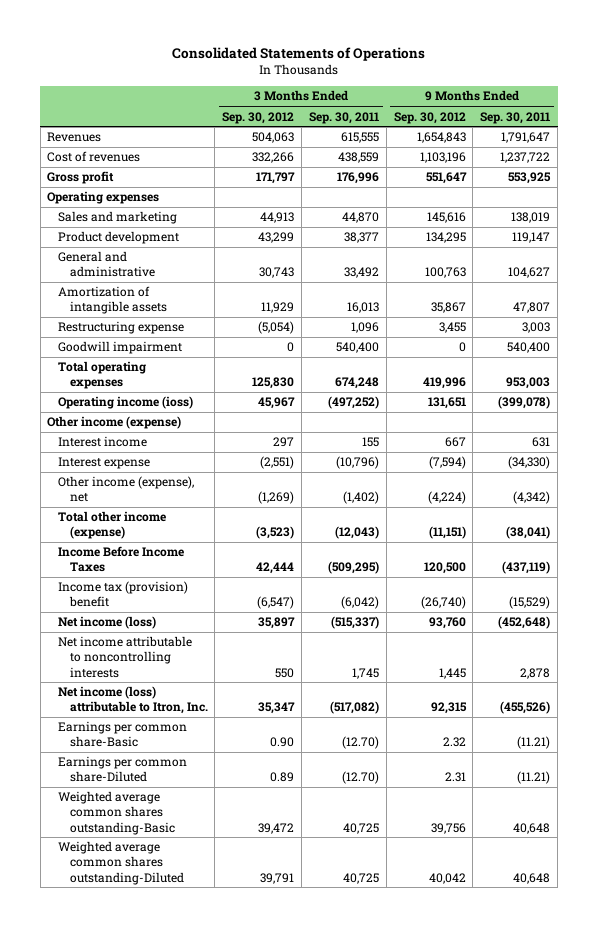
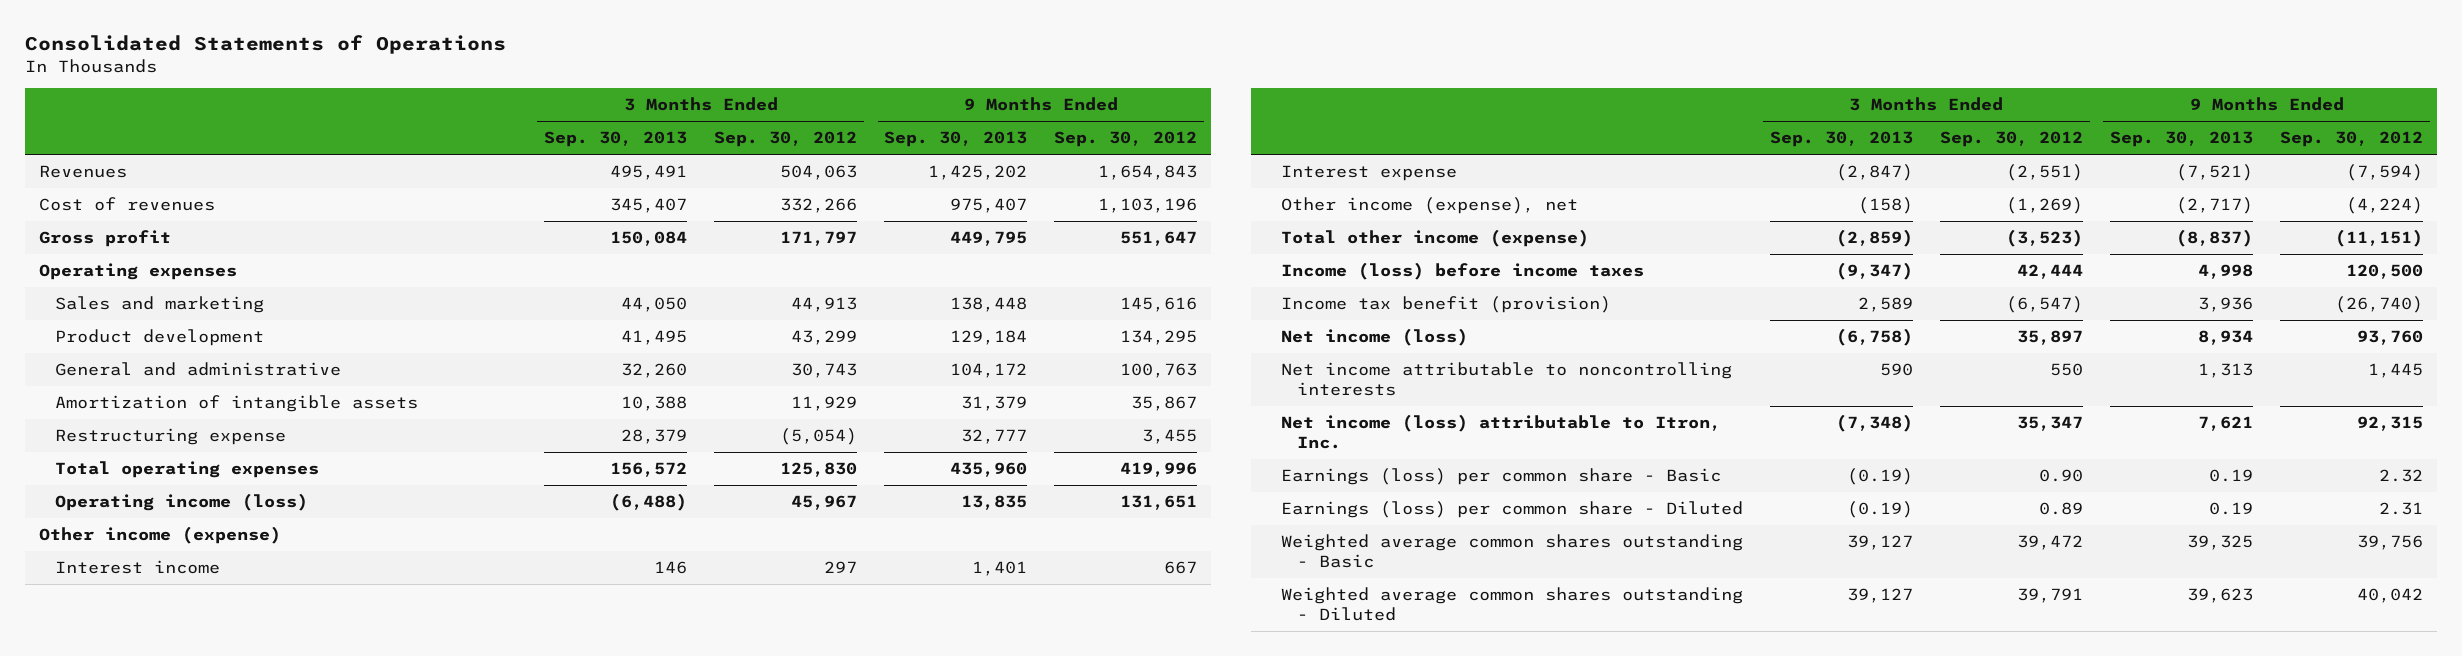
[308,111,379,124] Sep. 30, 2011 -> none
[480,111,551,124] Sep. 30, 2011 -> none
none -> [544,131,688,148] Sep. 30, 2013
none -> [884,131,1028,148] Sep. 30, 2013
[58,341,183,355] Goodwill impairment -> none
[58,396,194,410] Operating income (ioss) -> [54,493,308,512] Operating income (loss)
[58,546,185,573] Income Before Income Taxes -> [1280,262,1644,281] Income (loss) before income taxes
[58,581,189,608] Income tax (provision) benefit -> [1280,296,1611,314] Income tax benefit (provision)
[58,721,188,748] Earnings per common share-Basic -> [1280,468,1721,486] Earnings (loss) per common share - Basic
[58,756,188,783] Earnings per common share-Diluted -> [1280,501,1743,519] Earnings (loss) per common share - Diluted
[58,791,175,835] Weighted average common shares outstanding-Basic -> [1280,534,1743,569] Weighted average common shares outstanding - Basic
[58,841,184,885] Weighted average common shares outstanding-Diluted -> [1280,587,1743,622] Weighted average common shares outstanding - Diluted

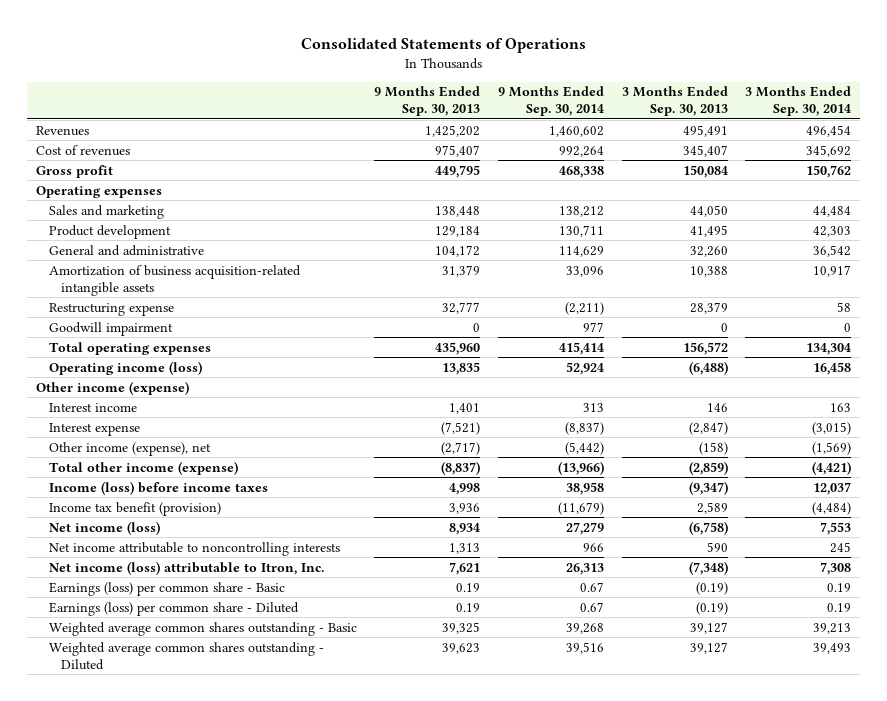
[714,131,858,148] Sep. 30, 2012 -> none
[1054,131,1198,148] Sep. 30, 2012 -> none
none -> [498,86,605,117] 9 Months Ended Sep. 30, 2014
none -> [745,86,852,117] 3 Months Ended Sep. 30, 2014
[54,395,418,413] Amortization of intangible assets -> [48,264,301,296] Amortization of business acquisition-related intangible assets
none -> [48,321,173,336] Goodwill impairment

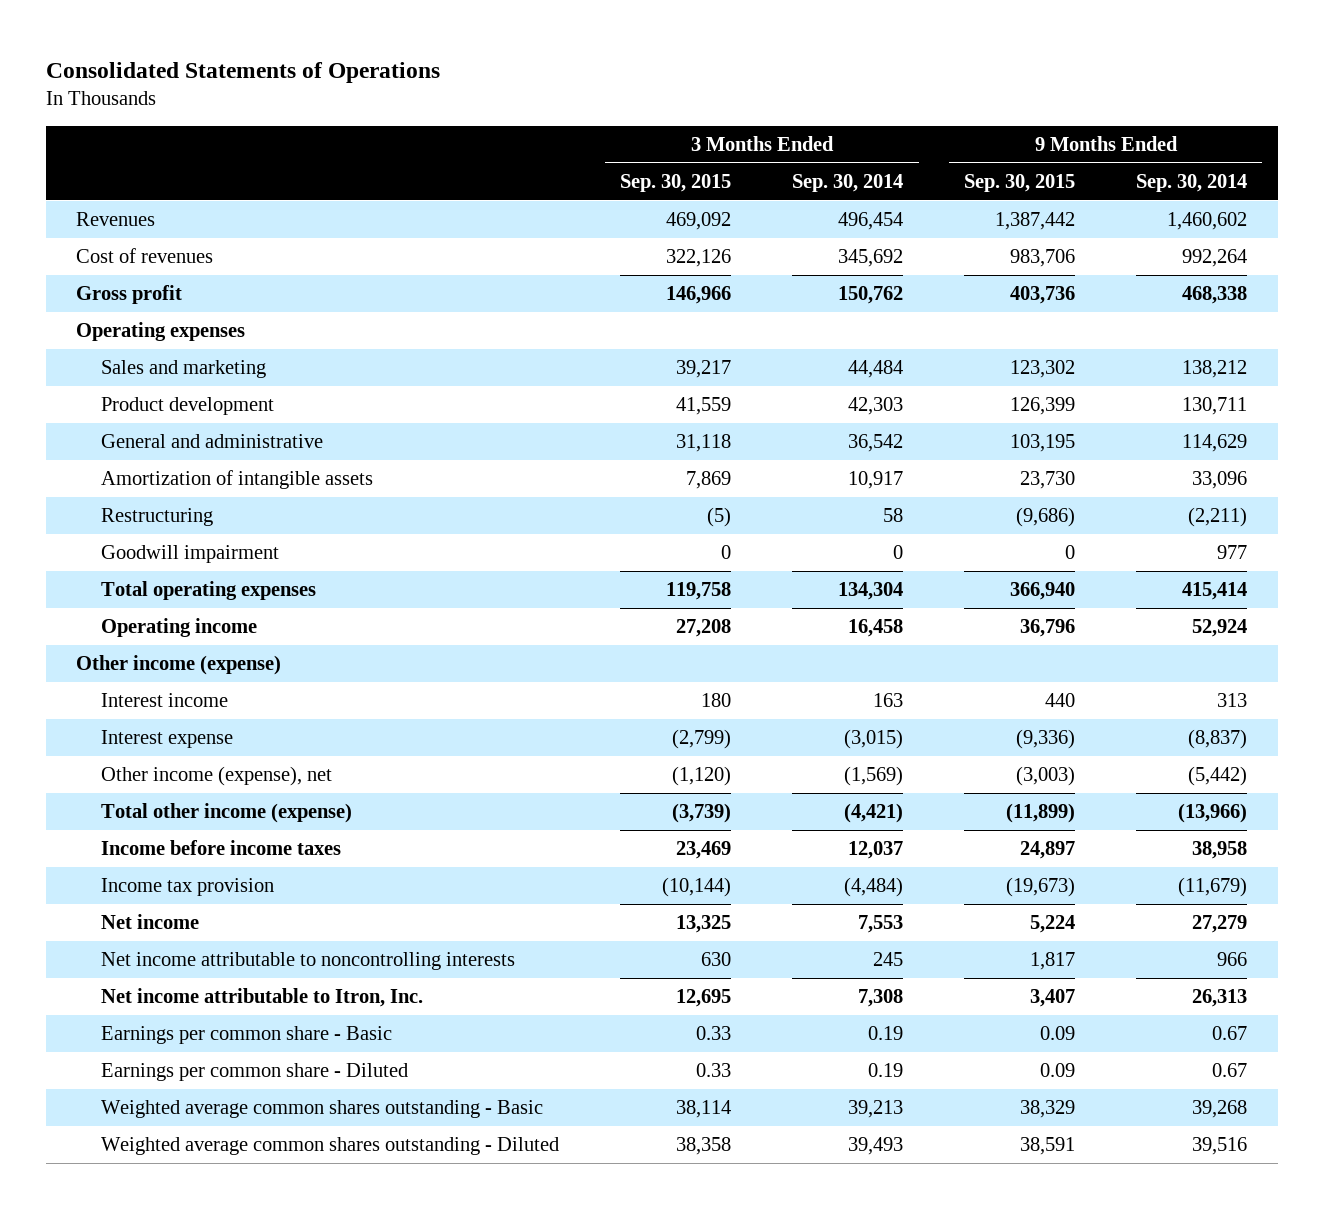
[374,86,481,117] 9 Months Ended Sep. 30, 2013 -> none
[621,86,728,117] 3 Months Ended Sep. 30, 2013 -> none
none -> [620,174,732,193] Sep. 30, 2015
none -> [964,174,1076,193] Sep. 30, 2015
[48,264,301,296] Amortization of business acquisition-related intangible assets -> [101,470,374,490] Amortization of intangible assets
[48,302,174,316] Restructuring expense -> [101,508,214,527] Restructuring
[48,360,202,375] Operating income (loss) -> [101,618,258,638] Operating income
[48,480,268,495] Income (loss) before income taxes -> [101,840,342,856] Income before income taxes
[48,501,221,516] Income tax benefit (provision) -> [101,878,275,897] Income tax provision
[48,520,160,535] Net income (loss) -> [101,914,200,930] Net income
[48,560,324,575] Net income (loss) attributable to Itron, Inc. -> [101,988,424,1008] Net income attributable to Itron, Inc.
[48,581,285,596] Earnings (loss) per common share - Basic -> [101,1026,393,1045] Earnings per common share - Basic
[48,601,299,616] Earnings (loss) per common share - Diluted -> [101,1063,409,1082] Earnings per common share - Diluted

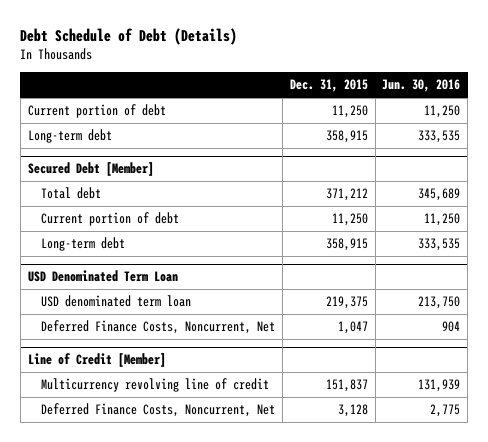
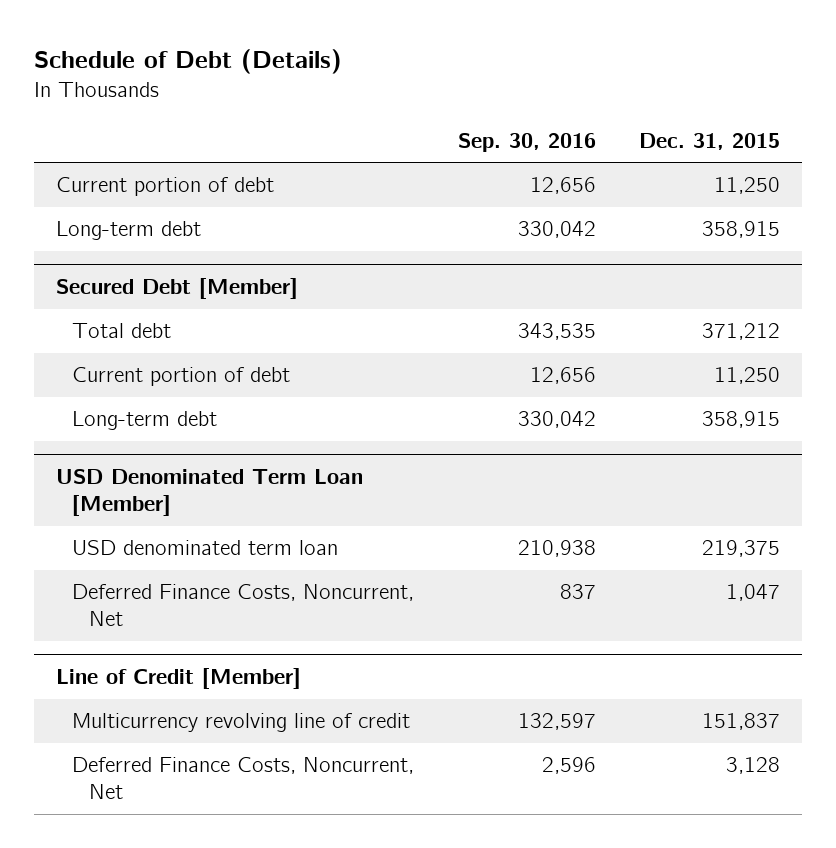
[20,28,238,46] Debt Schedule of Debt (Details) -> [34,48,343,74] Schedule of Debt (Details)
[382,79,461,93] Jun. 30, 2016 -> none
none -> [457,132,596,152] Sep. 30, 2016
[27,270,178,283] USD Denominated Term Loan -> [56,468,364,516] USD Denominated Term Loan [Member]

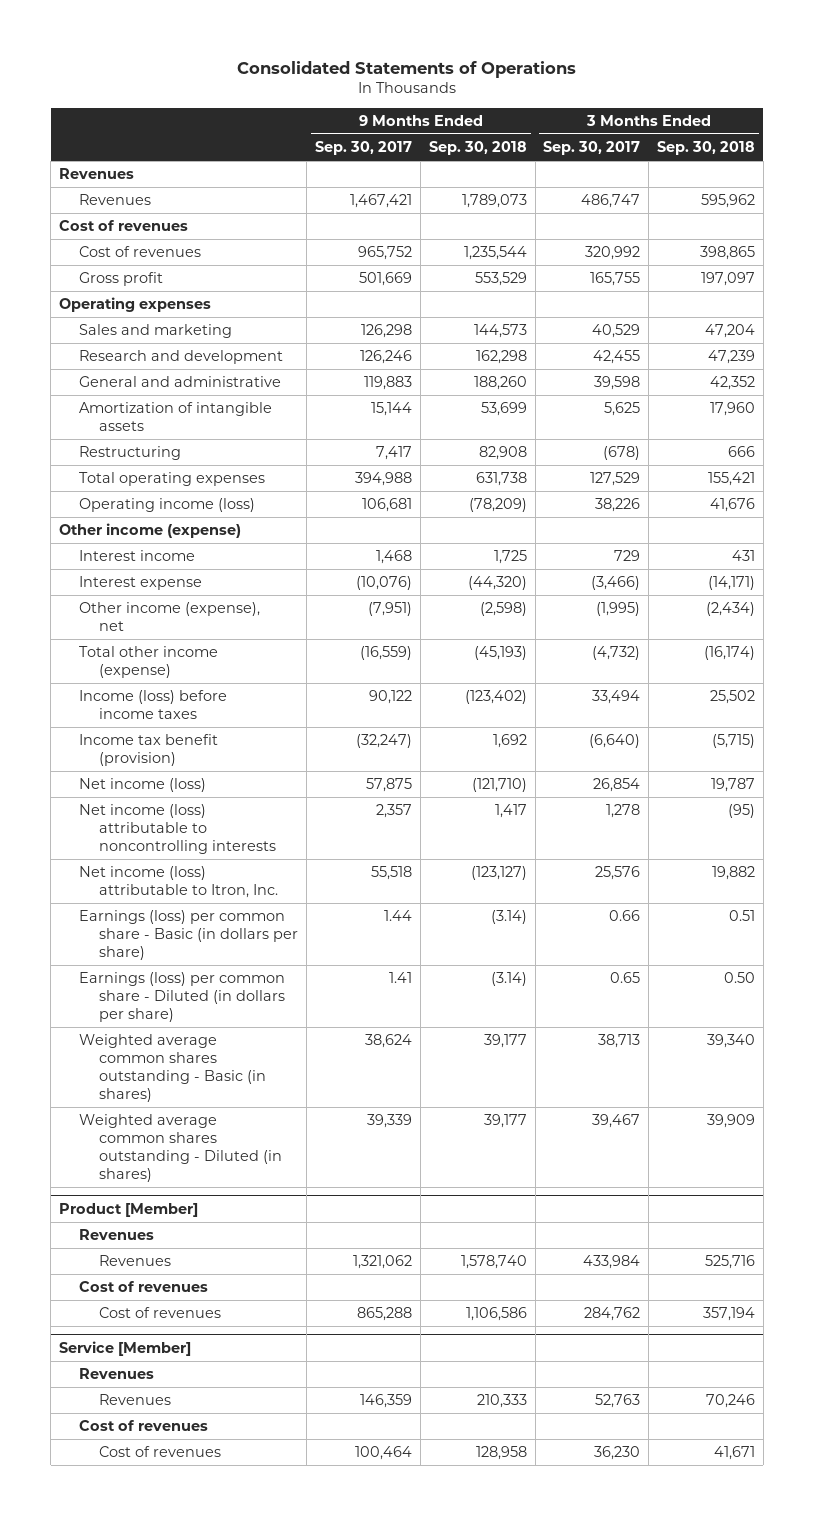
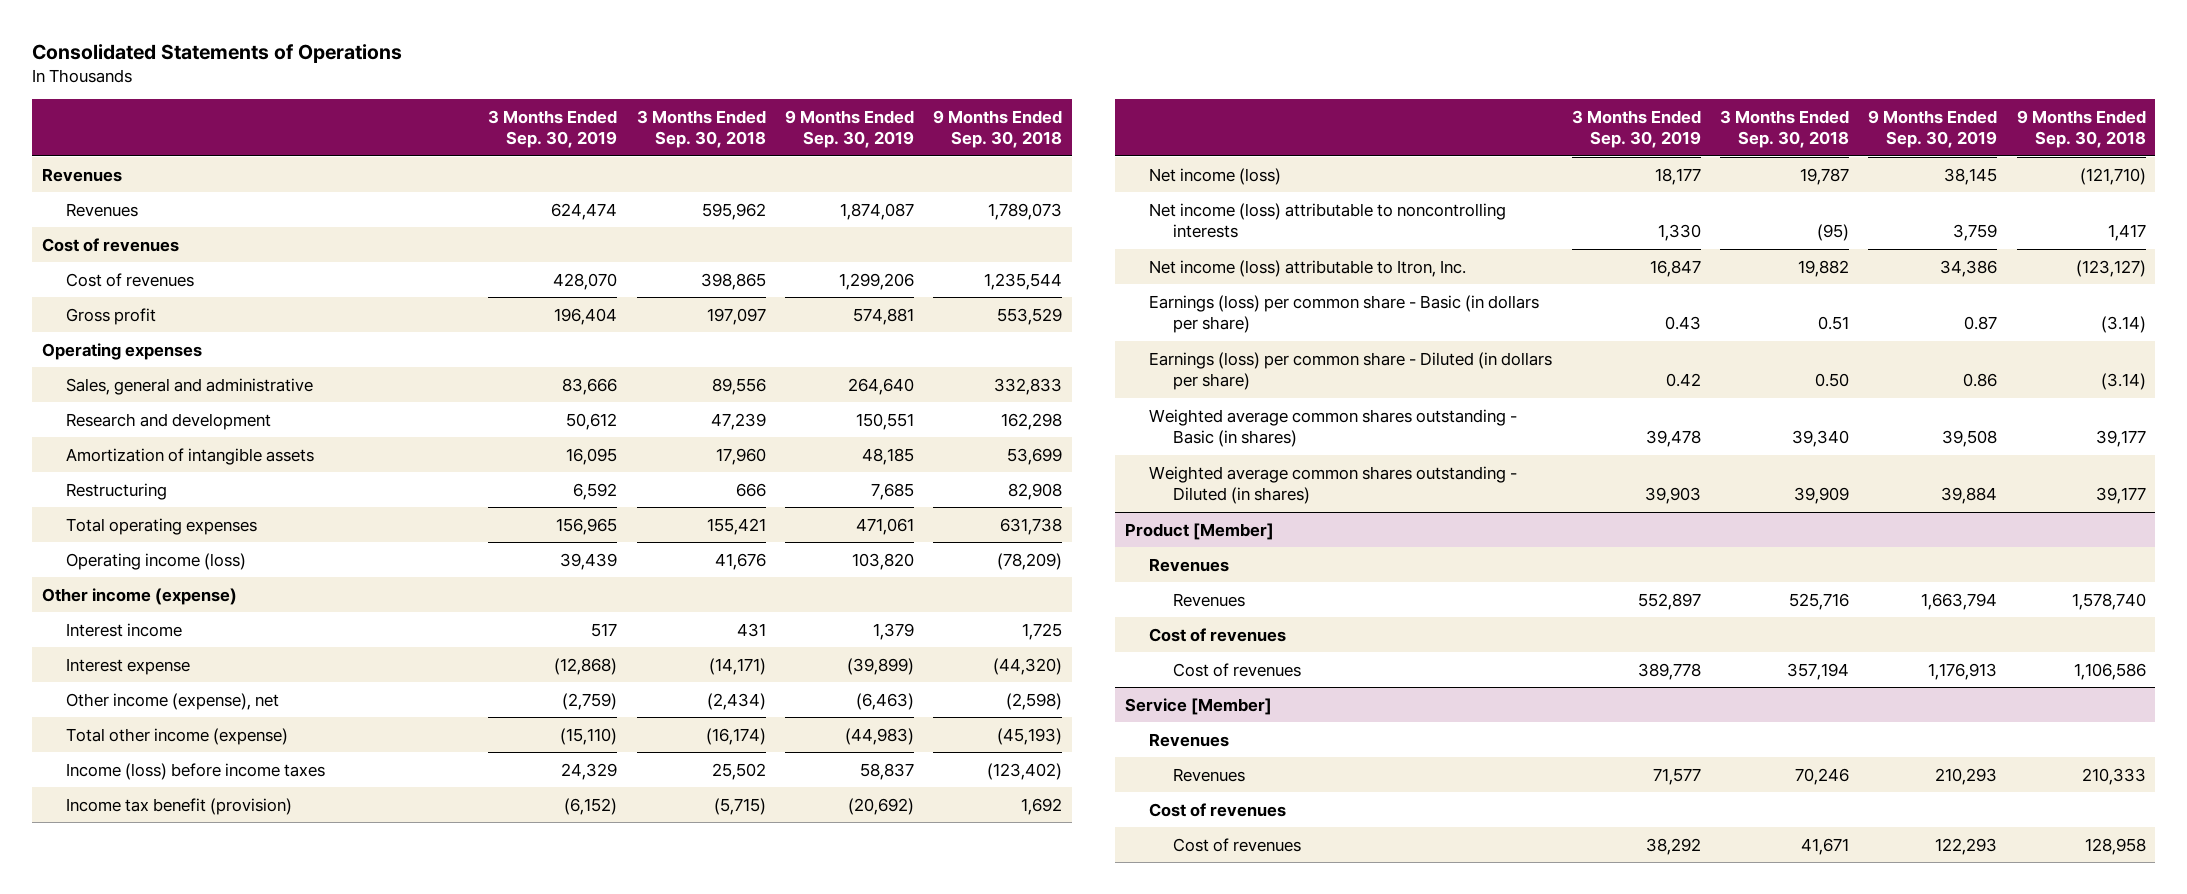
[315,141,413,156] Sep. 30, 2017 -> none
[543,141,641,156] Sep. 30, 2017 -> none
none -> [488,109,618,149] 3 Months Ended Sep. 30, 2019
none -> [785,109,915,149] 9 Months Ended Sep. 30, 2019
[79,324,233,339] Sales and marketing -> none
none -> [65,377,313,395] Sales, general and administrative
[79,376,282,388] General and administrative -> none

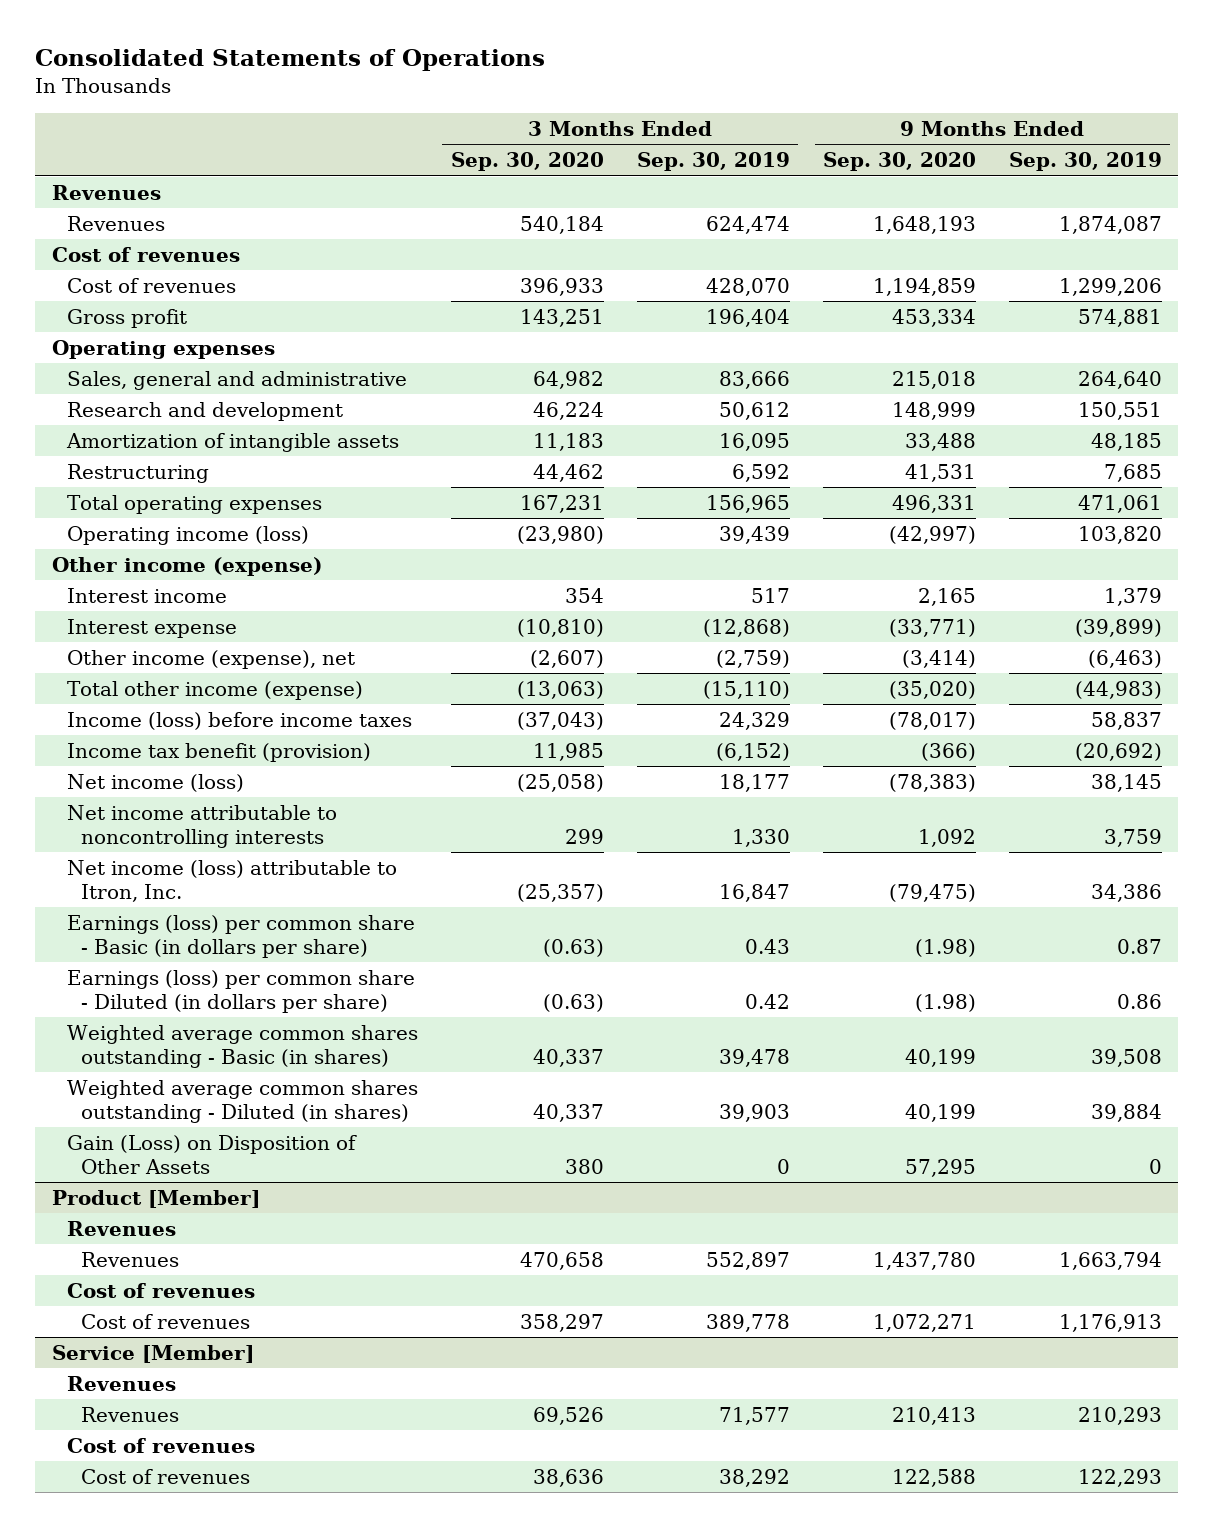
[636,109,766,149] 3 Months Ended Sep. 30, 2018 -> none
[933,109,1063,149] 9 Months Ended Sep. 30, 2018 -> none
none -> [450,152,604,172] Sep. 30, 2020
none -> [822,152,976,172] Sep. 30, 2020
[1149,202,1507,239] Net income (loss) attributable to noncontrolling interests -> [66,804,337,848] Net income attributable to noncontrolling interests
none -> [66,1134,357,1174] Gain (Loss) on Disposition of Other Assets

